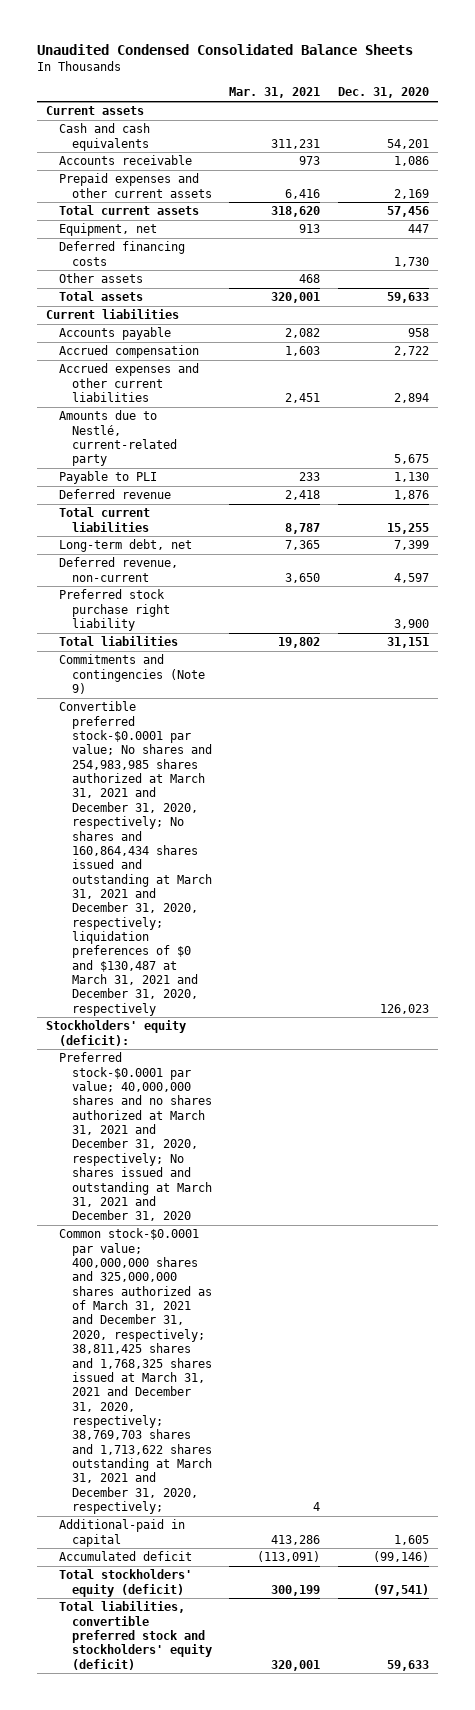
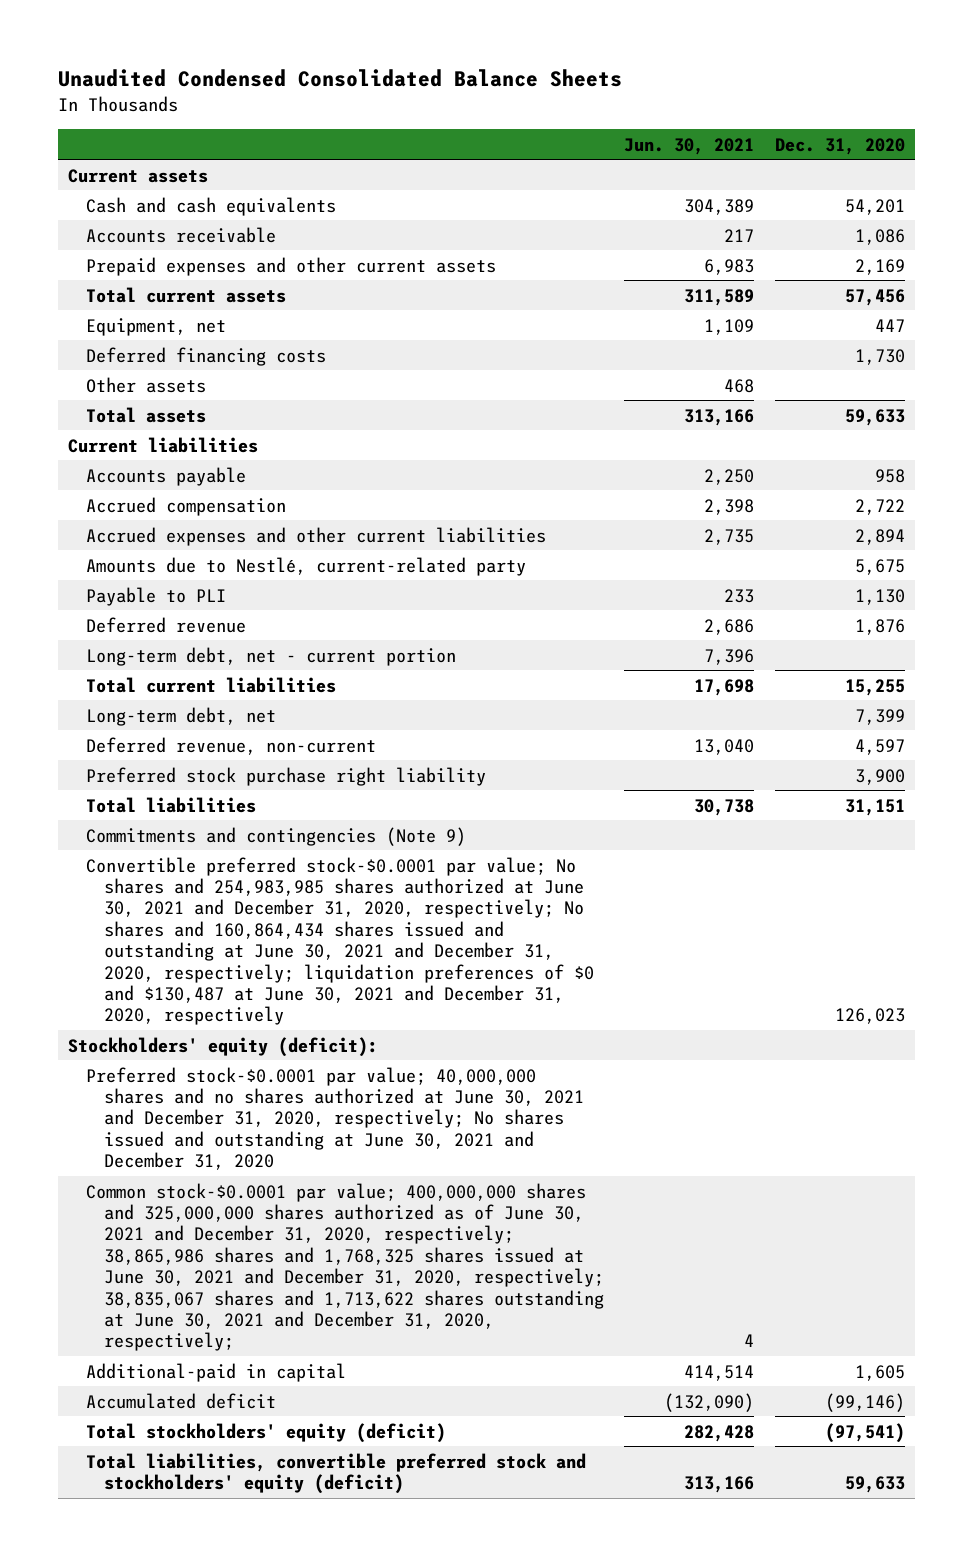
[229,87,321,99] Mar. 31, 2021 -> none
none -> [624,137,755,155] Jun. 30, 2021
none -> [86,646,457,666] Long-term debt, net - current portion
[58,701,212,1016] Convertible preferred stock-$0.0001 par value; No shares and 254,983,985 shares authorized at March 31, 2021 and December 31, 2020, respectively; No shares and 160,864,434 shares issued and outstanding at March 31, 2021 and December 31, 2020, respectively; liquidation preferences of $0 and $130,487 at March 31, 2021 and December 31, 2020, respectively -> [86,856,595,1026] Convertible preferred stock-$0.0001 par value; No shares and 254,983,985 shares authorized at June 30, 2021 and December 31, 2020, respectively; No shares and 160,864,434 shares issued and outstanding at June 30, 2021 and December 31, 2020, respectively; liquidation preferences of $0 and $130,487 at June 30, 2021 and December 31, 2020, respectively
[58,1052,212,1222] Preferred stock-$0.0001 par value; 40,000,000 shares and no shares authorized at March 31, 2021 and December 31, 2020, respectively; No shares issued and outstanding at March 31, 2021 and December 31, 2020 -> [86,1066,585,1171] Preferred stock-$0.0001 par value; 40,000,000 shares and no shares authorized at June 30, 2021 and December 31, 2020, respectively; No shares issued and outstanding at June 30, 2021 and December 31, 2020
[58,1228,212,1514] Common stock-$0.0001 par value; 400,000,000 shares and 325,000,000 shares authorized as of March 31, 2021 and December 31, 2020, respectively; 38,811,425 shares and 1,768,325 shares issued at March 31, 2021 and December 31, 2020, respectively; 38,769,703 shares and 1,713,622 shares outstanding at March 31, 2021 and December 31, 2020, respectively; -> [86,1182,605,1352] Common stock-$0.0001 par value; 400,000,000 shares and 325,000,000 shares authorized as of June 30, 2021 and December 31, 2020, respectively; 38,865,986 shares and 1,768,325 shares issued at June 30, 2021 and December 31, 2020, respectively; 38,835,067 shares and 1,713,622 shares outstanding at June 30, 2021 and December 31, 2020, respectively;

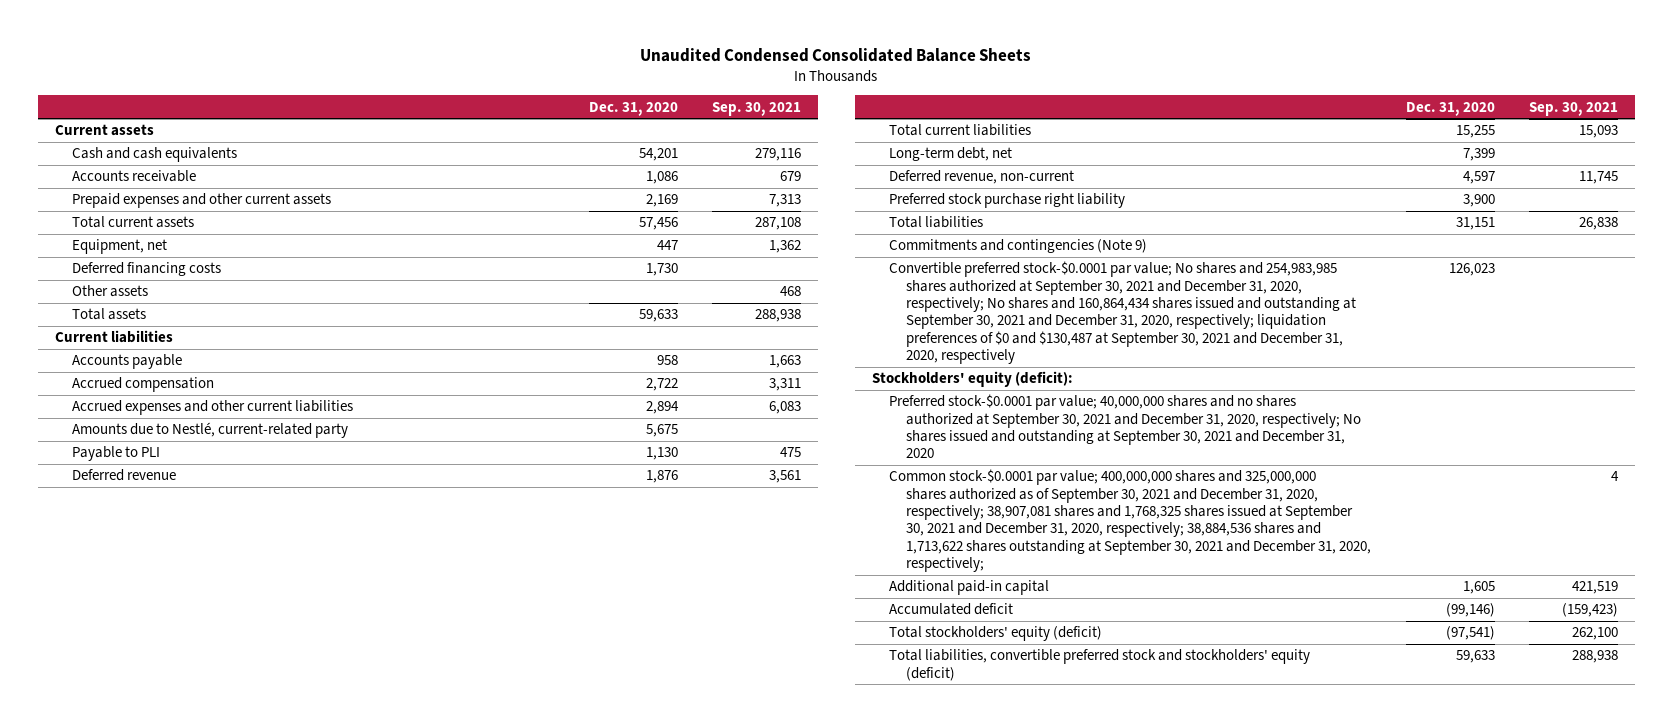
[624,137,755,155] Jun. 30, 2021 -> none
none -> [711,101,801,116] Sep. 30, 2021
[86,646,457,666] Long-term debt, net - current portion -> none
[86,856,595,1026] Convertible preferred stock-$0.0001 par value; No shares and 254,983,985 shares authorized at June 30, 2021 and December 31, 2020, respectively; No shares and 160,864,434 shares issued and outstanding at June 30, 2021 and December 31, 2020, respectively; liquidation preferences of $0 and $130,487 at June 30, 2021 and December 31, 2020, respectively -> [889,261,1357,364] Convertible preferred stock-$0.0001 par value; No shares and 254,983,985 shares authorized at September 30, 2021 and December 31, 2020, respectively; No shares and 160,864,434 shares issued and outstanding at September 30, 2021 and December 31, 2020, respectively; liquidation preferences of $0 and $130,487 at September 30, 2021 and December 31, 2020, respectively
[86,1066,585,1171] Preferred stock-$0.0001 par value; 40,000,000 shares and no shares authorized at June 30, 2021 and December 31, 2020, respectively; No shares issued and outstanding at June 30, 2021 and December 31, 2020 -> [889,394,1362,459] Preferred stock-$0.0001 par value; 40,000,000 shares and no shares authorized at September 30, 2021 and December 31, 2020, respectively; No shares issued and outstanding at September 30, 2021 and December 31, 2020
[86,1182,605,1352] Common stock-$0.0001 par value; 400,000,000 shares and 325,000,000 shares authorized as of June 30, 2021 and December 31, 2020, respectively; 38,865,986 shares and 1,768,325 shares issued at June 30, 2021 and December 31, 2020, respectively; 38,835,067 shares and 1,713,622 shares outstanding at June 30, 2021 and December 31, 2020, respectively; -> [889,469,1372,572] Common stock-$0.0001 par value; 400,000,000 shares and 325,000,000 shares authorized as of September 30, 2021 and December 31, 2020, respectively; 38,907,081 shares and 1,768,325 shares issued at September 30, 2021 and December 31, 2020, respectively; 38,884,536 shares and 1,713,622 shares outstanding at September 30, 2021 and December 31, 2020, respectively;
[86,1362,347,1382] Additional-paid in capital -> [889,580,1050,596] Additional paid-in capital

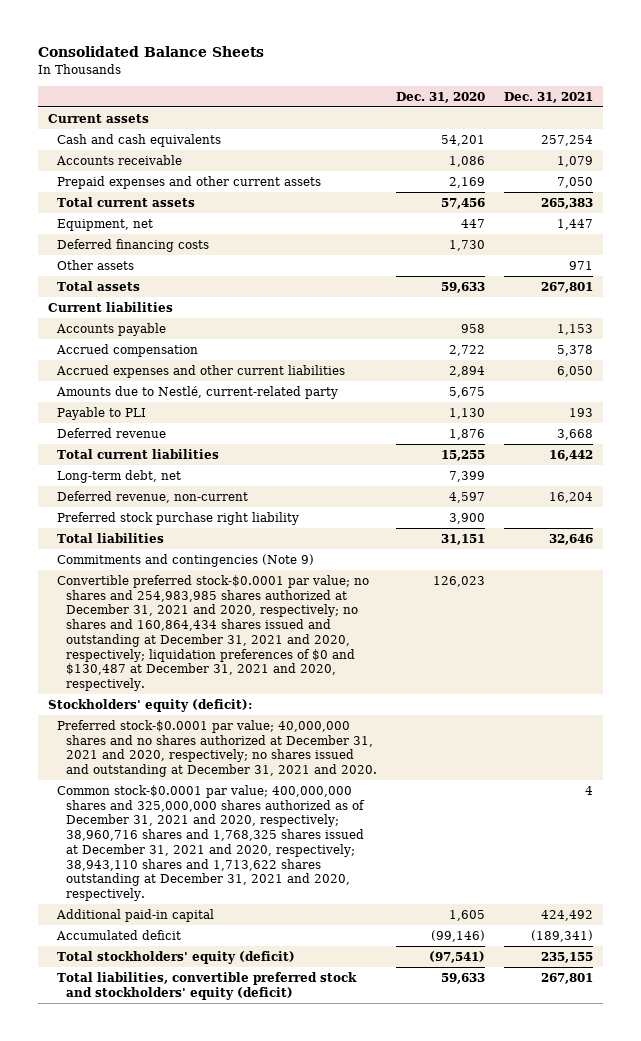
[640,47,1032,62] Unaudited Condensed Consolidated Balance Sheets -> [38,46,265,58] Consolidated Balance Sheets
[711,101,801,116] Sep. 30, 2021 -> none
none -> [504,91,594,103] Dec. 31, 2021
[889,261,1357,364] Convertible preferred stock-$0.0001 par value; No shares and 254,983,985 shares authorized at September 30, 2021 and December 31, 2020, respectively; No shares and 160,864,434 shares issued and outstanding at September 30, 2021 and December 31, 2020, respectively; liquidation preferences of $0 and $130,487 at September 30, 2021 and December 31, 2020, respectively -> [57,574,370,692] Convertible preferred stock-$0.0001 par value; no shares and 254,983,985 shares authorized at December 31, 2021 and 2020, respectively; no shares and 160,864,434 shares issued and outstanding at December 31, 2021 and 2020, respectively; liquidation preferences of $0 and $130,487 at December 31, 2021 and 2020, respectively.
[889,394,1362,459] Preferred stock-$0.0001 par value; 40,000,000 shares and no shares authorized at September 30, 2021 and December 31, 2020, respectively; No shares issued and outstanding at September 30, 2021 and December 31, 2020 -> [57,719,378,778] Preferred stock-$0.0001 par value; 40,000,000 shares and no shares authorized at December 31, 2021 and 2020, respectively; no shares issued and outstanding at December 31, 2021 and 2020.
[889,469,1372,572] Common stock-$0.0001 par value; 400,000,000 shares and 325,000,000 shares authorized as of September 30, 2021 and December 31, 2020, respectively; 38,907,081 shares and 1,768,325 shares issued at September 30, 2021 and December 31, 2020, respectively; 38,884,536 shares and 1,713,622 shares outstanding at September 30, 2021 and December 31, 2020, respectively; -> [57,784,366,902] Common stock-$0.0001 par value; 400,000,000 shares and 325,000,000 shares authorized as of December 31, 2021 and 2020, respectively; 38,960,716 shares and 1,768,325 shares issued at December 31, 2021 and 2020, respectively; 38,943,110 shares and 1,713,622 shares outstanding at December 31, 2021 and 2020, respectively.

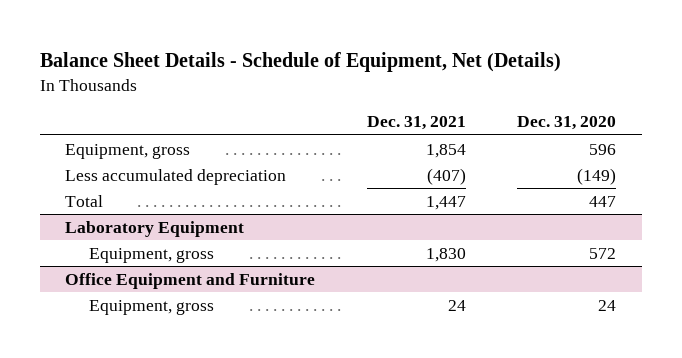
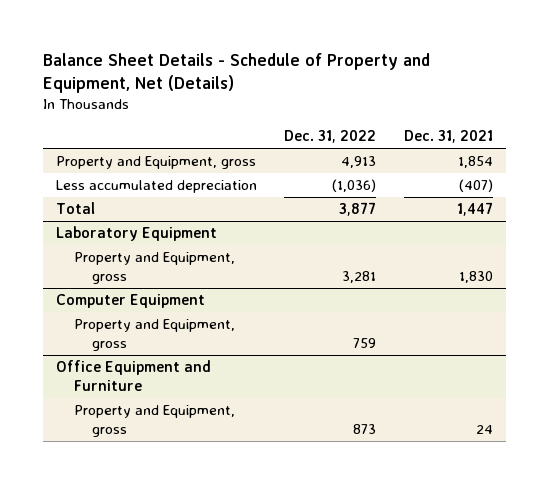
[39,52,561,73] Balance Sheet Details - Schedule of Equipment, Net (Details) -> [42,52,430,93] Balance Sheet Details - Schedule of Property and Equipment, Net (Details)
[517,116,617,131] Dec. 31, 2020 -> none
none -> [284,130,377,144] Dec. 31, 2022
[65,143,191,159] Equipment, gross -> [56,156,257,170] Property and Equipment, gross
[88,247,214,263] Equipment, gross -> [74,252,236,285] Property and Equipment, gross
none -> [56,294,206,309] Computer Equipment
none -> [74,319,236,352] Property and Equipment, gross
[88,299,214,315] Equipment, gross -> [74,405,236,438] Property and Equipment, gross

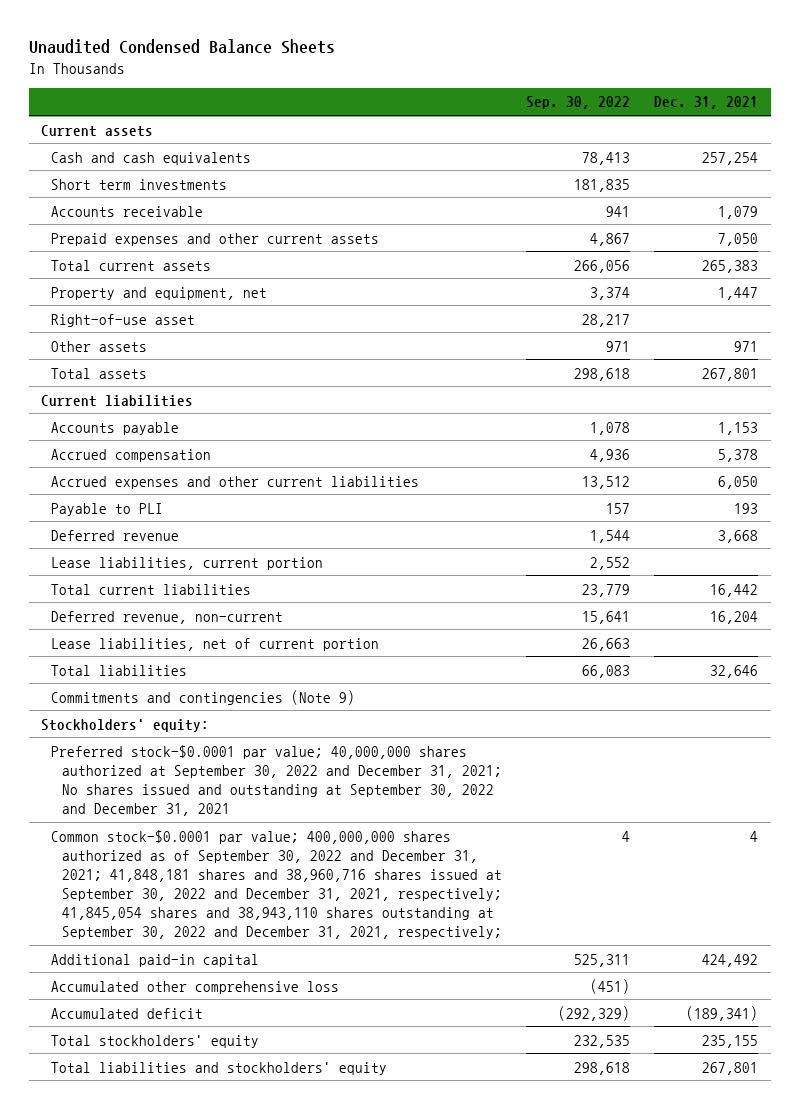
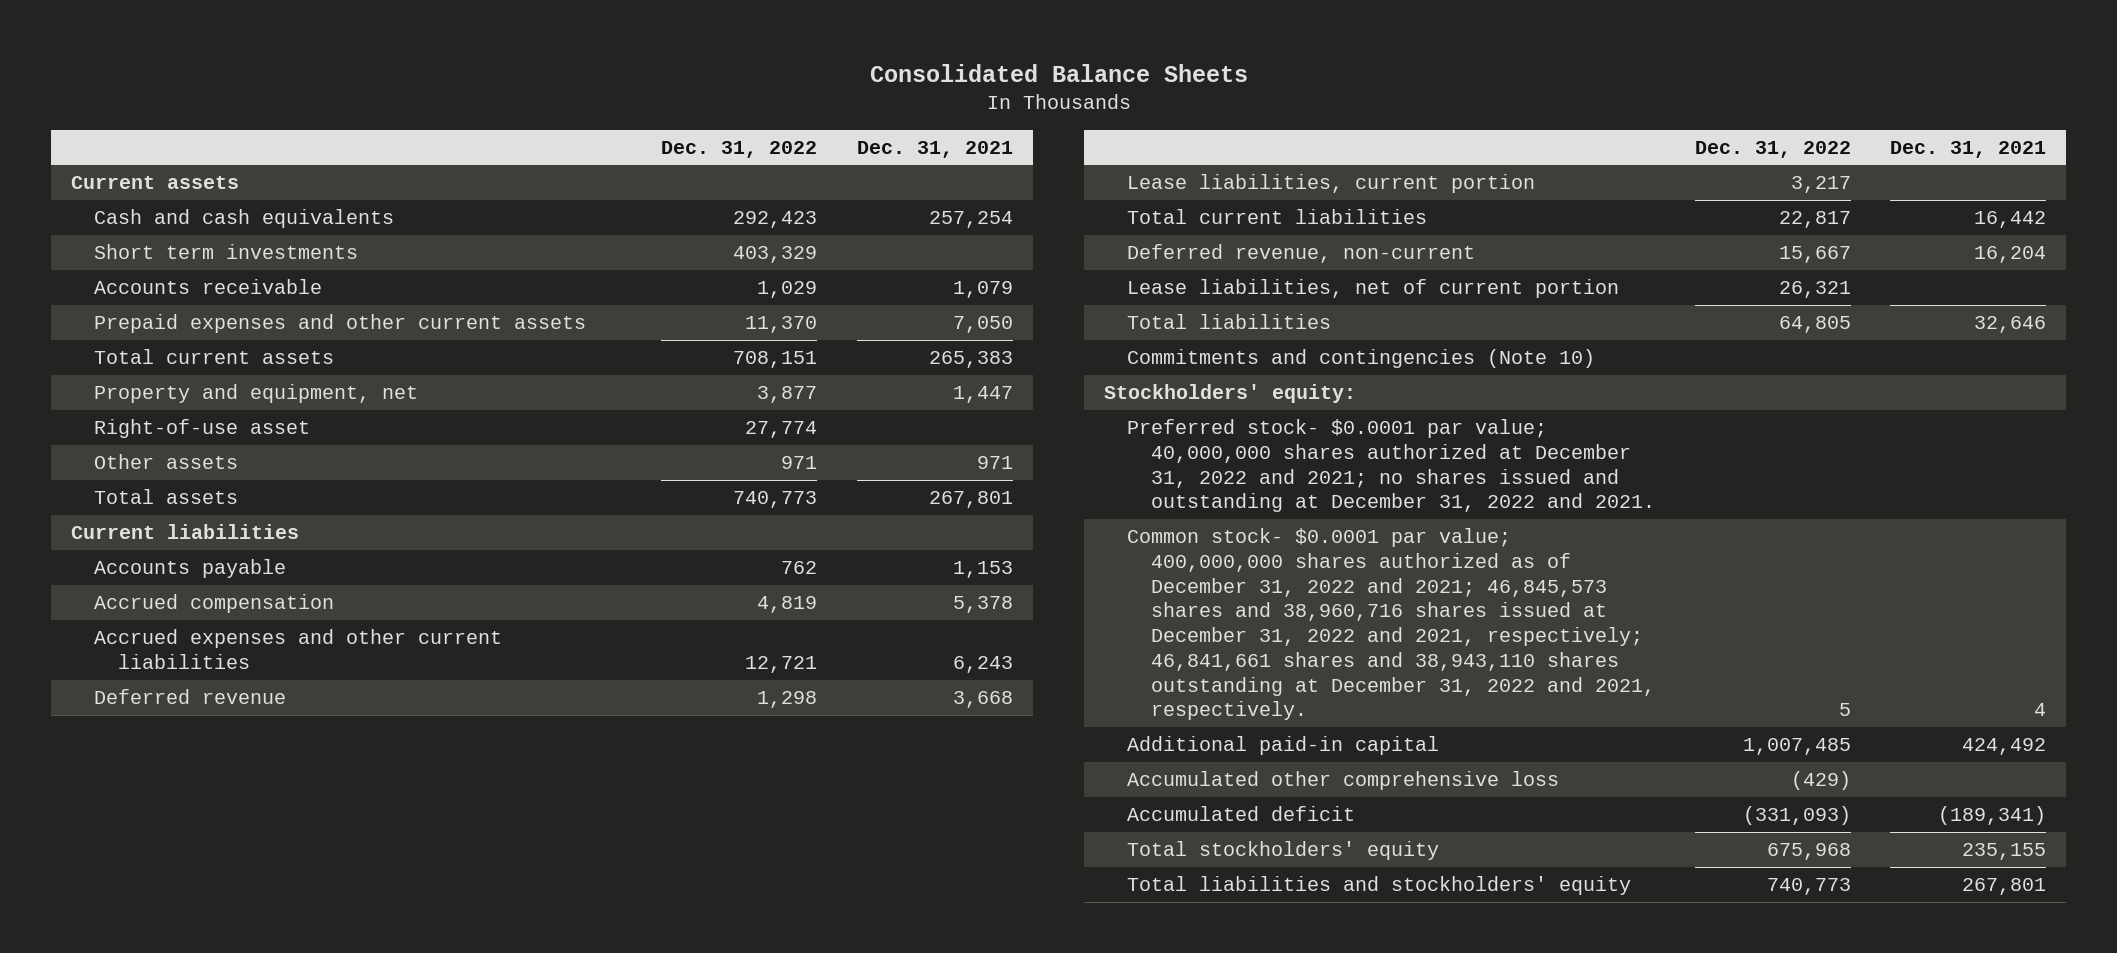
[28,39,335,55] Unaudited Condensed Balance Sheets -> [869,64,1248,83] Consolidated Balance Sheets
[526,96,631,110] Sep. 30, 2022 -> none
none -> [661,140,818,158] Dec. 31, 2022
[51,502,164,516] Payable to PLI -> none
[718,475,759,489] 6,050 -> [953,655,1014,673] 6,243
[51,689,356,705] Commitments and contingencies (Note 9) -> [1127,349,1596,369] Commitments and contingencies (Note 10)
[51,744,503,816] Preferred stock-$0.0001 par value; 40,000,000 shares authorized at September 30, 2022 and December 31, 2021; No shares issued and outstanding at September 30, 2022 and December 31, 2021 -> [1127,419,1655,513] Preferred stock- $0.0001 par value; 40,000,000 shares authorized at December 31, 2022 and 2021; no shares issued and outstanding at December 31, 2022 and 2021.
[51,829,503,940] Common stock-$0.0001 par value; 400,000,000 shares authorized as of September 30, 2022 and December 31, 2021; 41,848,181 shares and 38,960,716 shares issued at September 30, 2022 and December 31, 2021, respectively; 41,845,054 shares and 38,943,110 shares outstanding at September 30, 2022 and December 31, 2021, respectively; -> [1127,528,1655,721] Common stock- $0.0001 par value; 400,000,000 shares authorized as of December 31, 2022 and 2021; 46,845,573 shares and 38,960,716 shares issued at December 31, 2022 and 2021, respectively; 46,841,661 shares and 38,943,110 shares outstanding at December 31, 2022 and 2021, respectively.

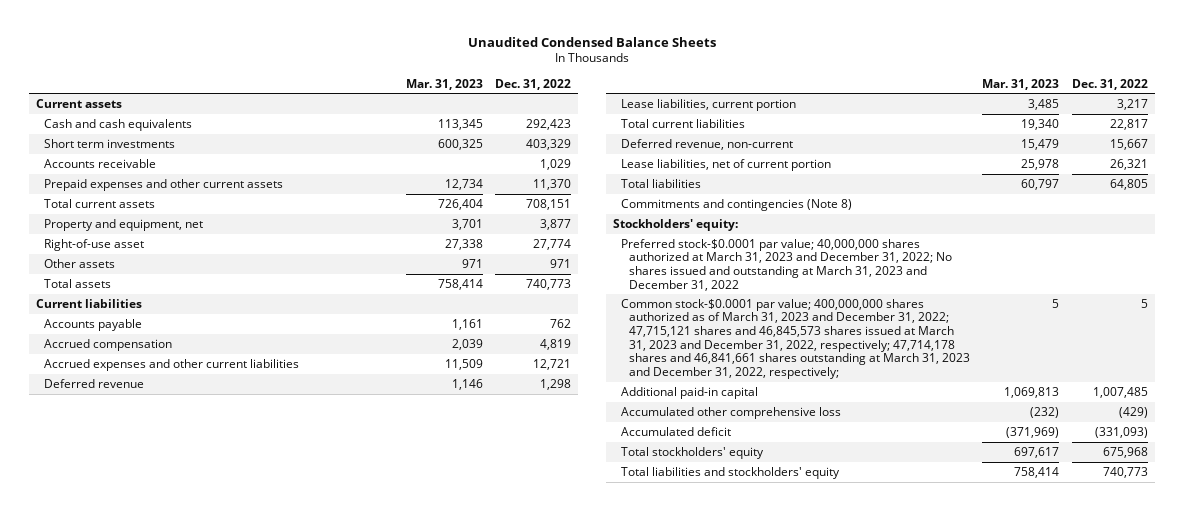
[869,64,1248,83] Consolidated Balance Sheets -> [467,37,716,48] Unaudited Condensed Balance Sheets
[857,140,1014,158] Dec. 31, 2021 -> none
none -> [405,78,483,90] Mar. 31, 2023
[1127,349,1596,369] Commitments and contingencies (Note 10) -> [620,198,852,211] Commitments and contingencies (Note 8)
[1127,419,1655,513] Preferred stock- $0.0001 par value; 40,000,000 shares authorized at December 31, 2022 and 2021; no shares issued and outstanding at December 31, 2022 and 2021. -> [620,238,952,291] Preferred stock-$0.0001 par value; 40,000,000 shares authorized at March 31, 2023 and December 31, 2022; No shares issued and outstanding at March 31, 2023 and December 31, 2022
[1127,528,1655,721] Common stock- $0.0001 par value; 400,000,000 shares authorized as of December 31, 2022 and 2021; 46,845,573 shares and 38,960,716 shares issued at December 31, 2022 and 2021, respectively; 46,841,661 shares and 38,943,110 shares outstanding at December 31, 2022 and 2021, respectively. -> [620,298,970,379] Common stock-$0.0001 par value; 400,000,000 shares authorized as of March 31, 2023 and December 31, 2022; 47,715,121 shares and 46,845,573 shares issued at March 31, 2023 and December 31, 2022, respectively; 47,714,178 shares and 46,841,661 shares outstanding at March 31, 2023 and December 31, 2022, respectively;

